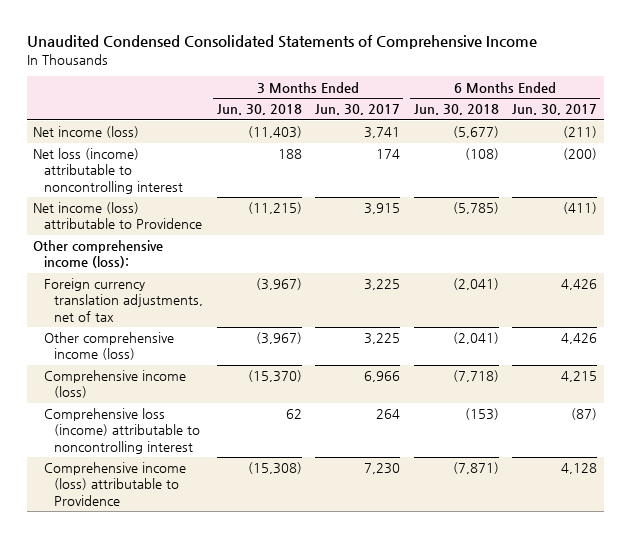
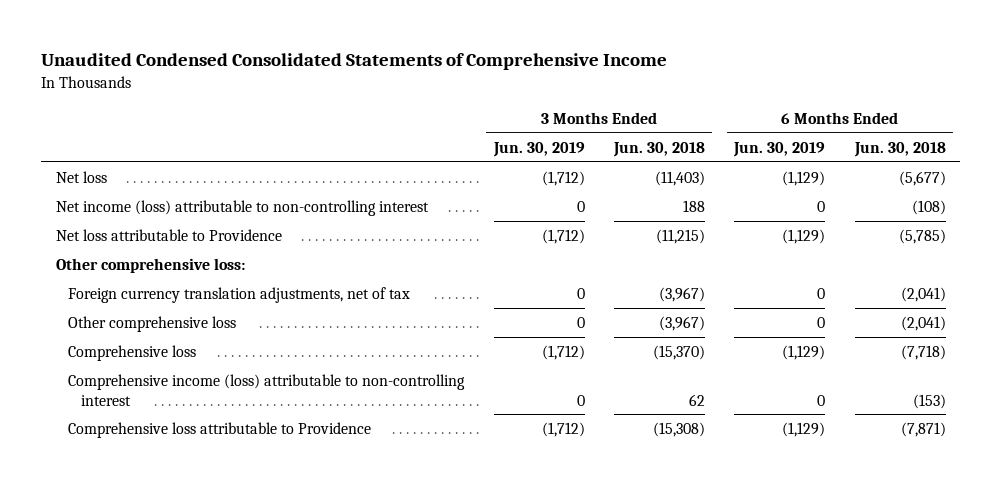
[315,104,401,116] Jun. 30, 2017 -> none
[511,104,597,116] Jun. 30, 2017 -> none
none -> [492,141,585,157] Jun. 30, 2019
none -> [733,141,826,157] Jun. 30, 2019
[33,126,140,139] Net income (loss) -> [55,170,107,183] Net loss
[33,148,183,194] Net loss (income) attributable to noncontrolling interest -> [55,199,429,216] Net income (loss) attributable to non-controlling interest
[33,202,202,230] Net income (loss) attributable to Providence -> [55,228,282,241] Net loss attributable to Providence
[33,240,164,269] Other comprehensive income (loss): -> [55,257,245,273] Other comprehensive loss:
[43,332,174,361] Other comprehensive income (loss) -> [68,315,237,332] Other comprehensive loss
[43,370,186,399] Comprehensive income (loss) -> [68,344,197,361] Comprehensive loss
[43,408,201,454] Comprehensive loss (income) attributable to noncontrolling interest -> [68,373,466,406] Comprehensive income (loss) attributable to non-controlling interest
[43,462,186,506] Comprehensive income (loss) attributable to Providence -> [68,421,372,438] Comprehensive loss attributable to Providence

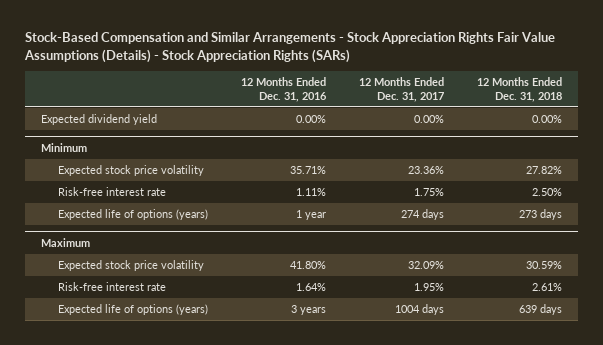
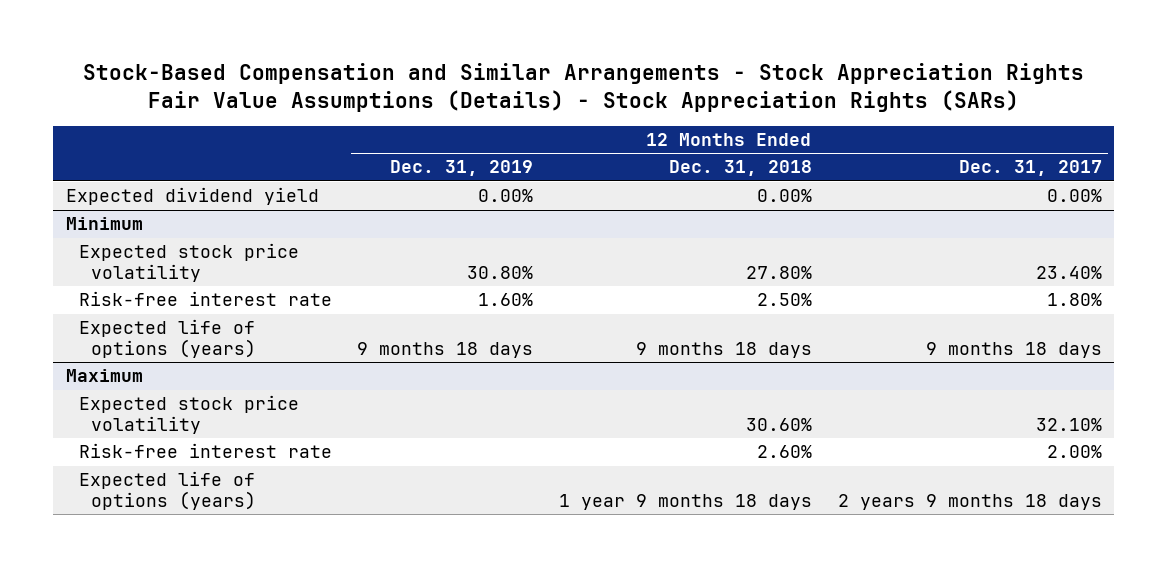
[240,76,327,102] 12 Months Ended Dec. 31, 2016 -> none
none -> [390,160,534,177] Dec. 31, 2019
[407,166,444,175] 23.36% -> [1035,265,1102,279] 23.40%
[525,166,562,175] 27.82% -> [745,265,812,279] 27.80%
[413,188,444,197] 1.75% -> [1046,293,1102,307] 1.80%
[400,209,444,221] 274 days -> [925,341,1102,358] 9 months 18 days
[518,209,562,221] 273 days -> [635,341,812,358] 9 months 18 days
[407,261,444,270] 32.09% -> [1035,417,1102,431] 32.10%
[525,261,562,270] 30.59% -> [745,417,812,431] 30.60%
[413,283,444,292] 1.95% -> [1046,445,1102,459] 2.00%
[531,283,562,292] 2.61% -> [756,445,812,459] 2.60%
[394,304,444,316] 1004 days -> [837,493,1102,510] 2 years 9 months 18 days
[518,304,562,316] 639 days -> [558,493,812,510] 1 year 9 months 18 days

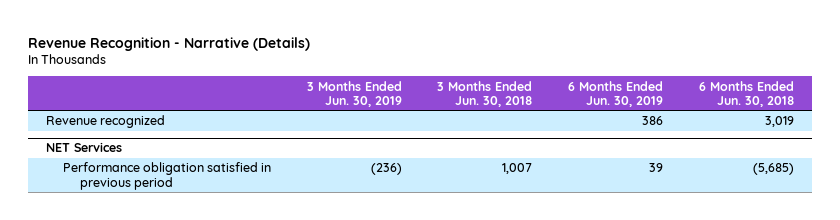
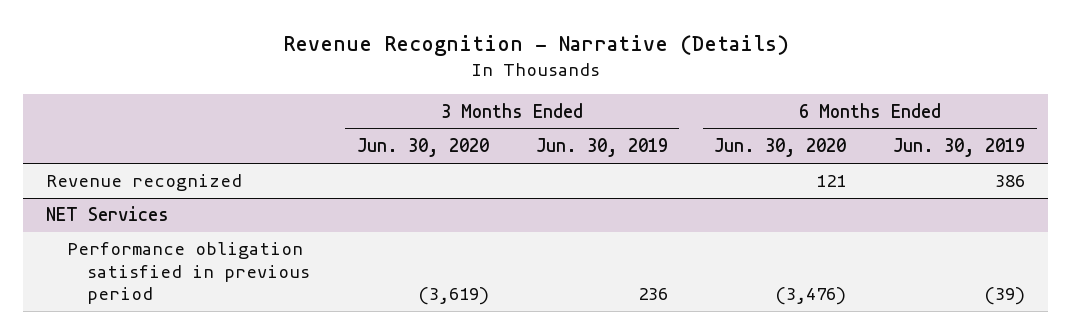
[437,80,533,108] 3 Months Ended Jun. 30, 2018 -> none
[699,80,795,108] 6 Months Ended Jun. 30, 2018 -> none
none -> [357,138,490,158] Jun. 30, 2020
none -> [714,138,847,158] Jun. 30, 2020
[370,163,402,176] (236) -> [637,287,668,300] 236
[649,163,664,173] 39 -> [984,286,1026,305] (39)

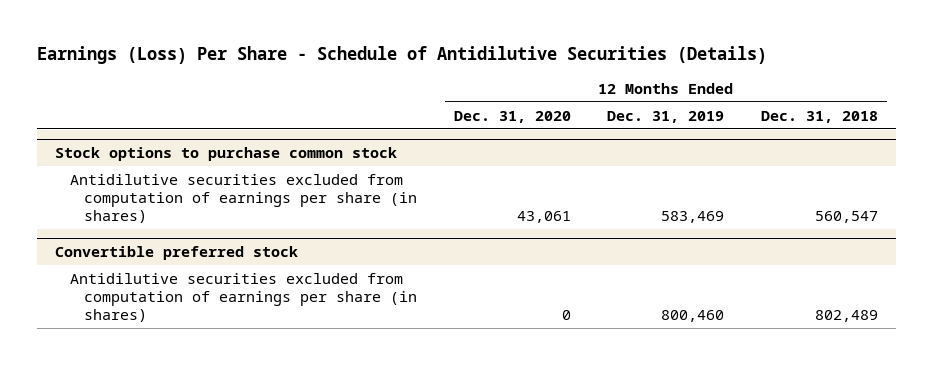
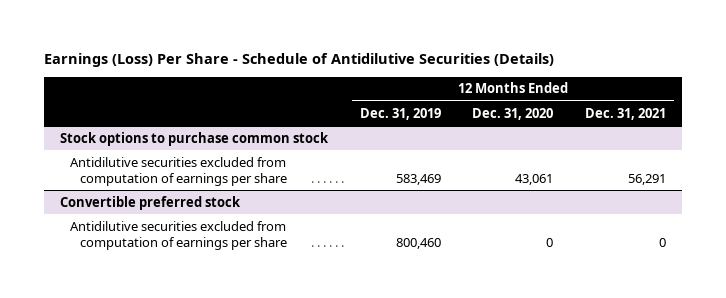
[760,110,878,123] Dec. 31, 2018 -> none
none -> [584,107,666,120] Dec. 31, 2021
[69,173,418,223] Antidilutive securities excluded from computation of earnings per share (in shares) -> [69,156,287,186] Antidilutive securities excluded from computation of earnings per share
[69,272,418,322] Antidilutive securities excluded from computation of earnings per share (in shares) -> [69,220,287,250] Antidilutive securities excluded from computation of earnings per share

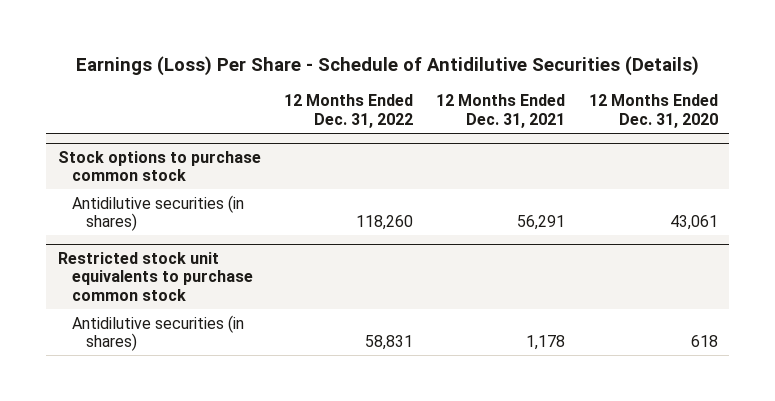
[359,107,441,120] Dec. 31, 2019 -> none
none -> [283,94,413,128] 12 Months Ended Dec. 31, 2022
[59,195,241,210] Convertible preferred stock -> none
[69,220,287,250] Antidilutive securities excluded from computation of earnings per share -> none
[69,156,287,186] Antidilutive securities excluded from computation of earnings per share -> [71,194,244,232] Antidilutive securities (in shares)
none -> [57,251,253,301] Restricted stock unit equivalents to purchase common stock
none -> [71,314,244,352] Antidilutive securities (in shares)

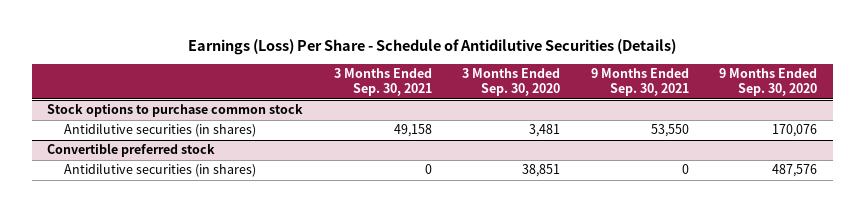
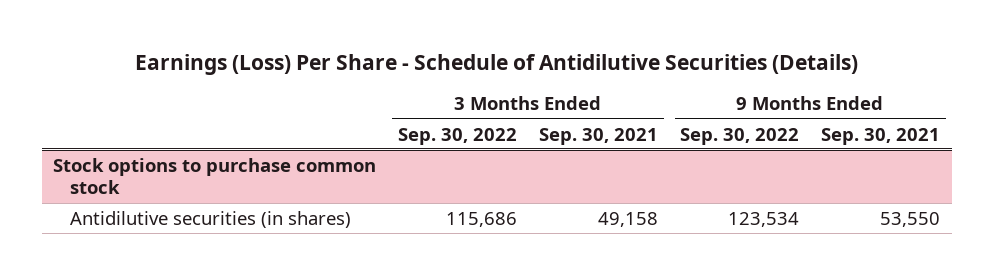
[462,67,561,97] 3 Months Ended Sep. 30, 2020 -> none
[719,67,818,97] 9 Months Ended Sep. 30, 2020 -> none
none -> [397,127,517,145] Sep. 30, 2022
none -> [680,127,800,145] Sep. 30, 2022
[46,143,215,158] Convertible preferred stock -> none
[64,163,257,178] Antidilutive securities (in shares) -> none

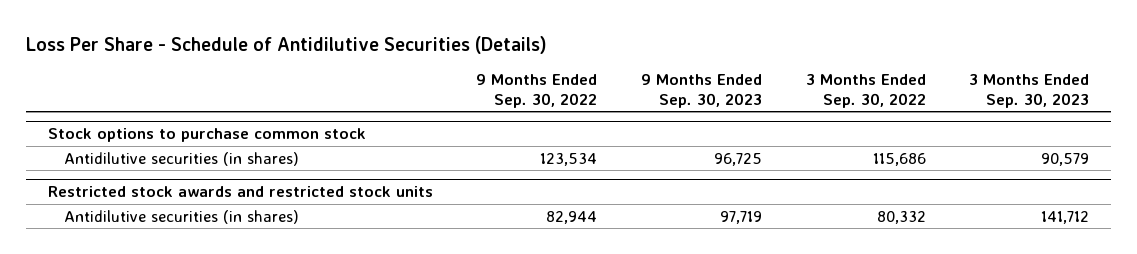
[134,54,858,76] Earnings (Loss) Per Share - Schedule of Antidilutive Securities (Details) -> [25,36,547,55] Loss Per Share - Schedule of Antidilutive Securities (Details)
[539,127,659,145] Sep. 30, 2021 -> none
[821,127,941,145] Sep. 30, 2021 -> none
none -> [640,74,762,108] 9 Months Ended Sep. 30, 2023
none -> [969,74,1090,108] 3 Months Ended Sep. 30, 2023
none -> [47,186,433,198] Restricted stock awards and restricted stock units
none -> [63,209,299,224] Antidilutive securities (in shares)

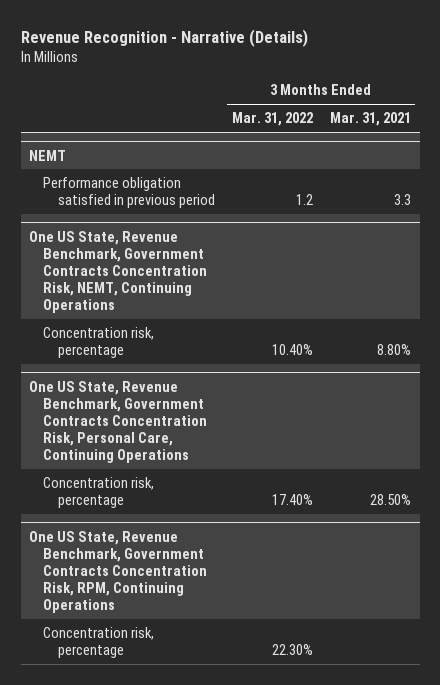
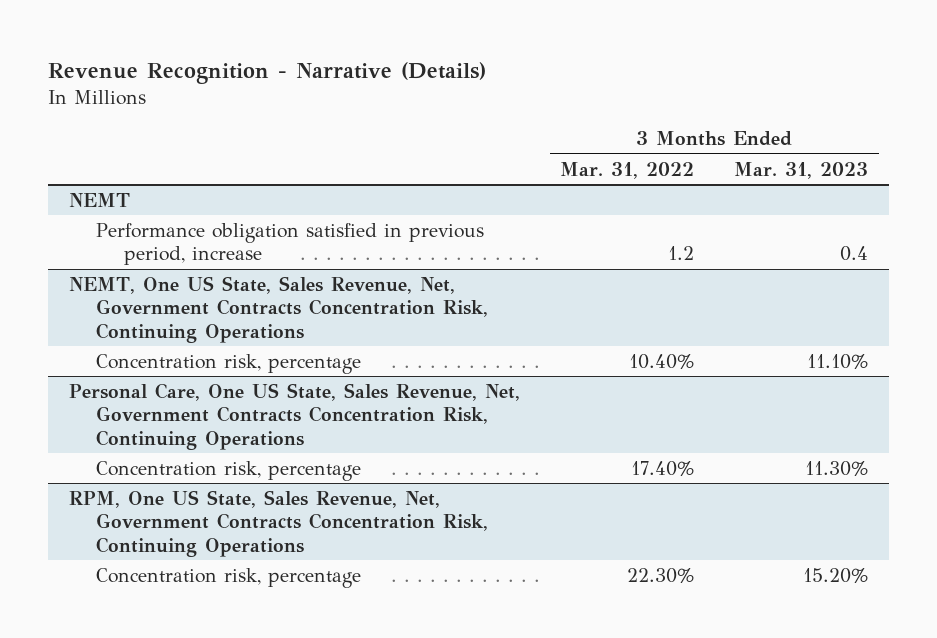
[330,112,412,127] Mar. 31, 2021 -> none
none -> [734,161,869,179] Mar. 31, 2023
[43,177,215,209] Performance obligation satisfied in previous period -> [96,222,485,266] Performance obligation satisfied in previous period, increase
[29,230,208,314] One US State, Revenue Benchmark, Government Contracts Concentration Risk, NEMT, Continuing Operations -> [68,275,489,343] NEMT, One US State, Sales Revenue, Net, Government Contracts Concentration Risk, Continuing Operations
[29,380,208,464] One US State, Revenue Benchmark, Government Contracts Concentration Risk, Personal Care, Continuing Operations -> [68,382,520,450] Personal Care, One US State, Sales Revenue, Net, Government Contracts Concentration Risk, Continuing Operations
[29,530,208,614] One US State, Revenue Benchmark, Government Contracts Concentration Risk, RPM, Continuing Operations -> [68,489,489,557] RPM, One US State, Sales Revenue, Net, Government Contracts Concentration Risk, Continuing Operations

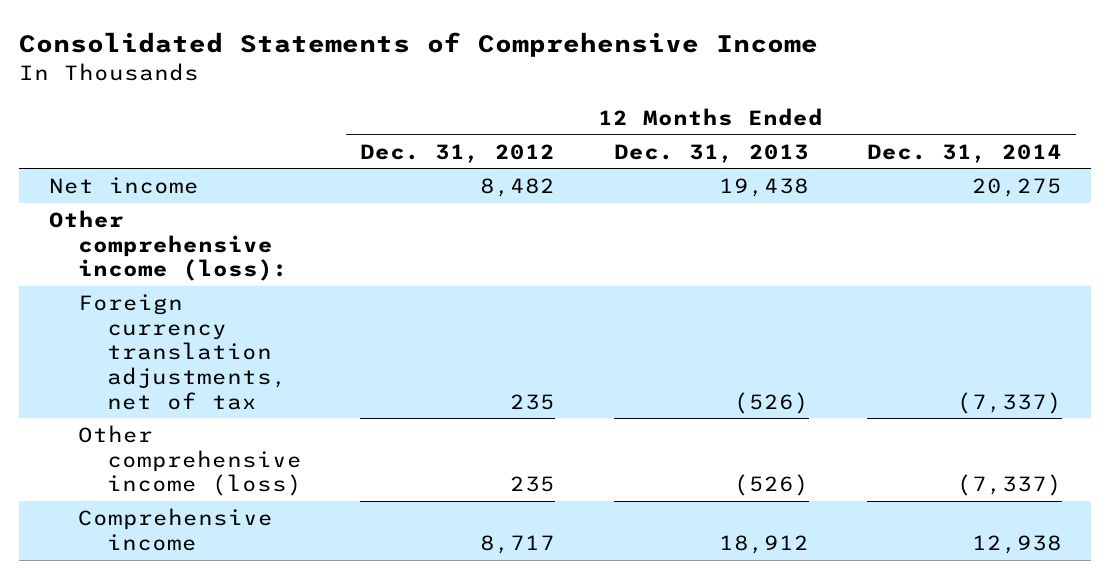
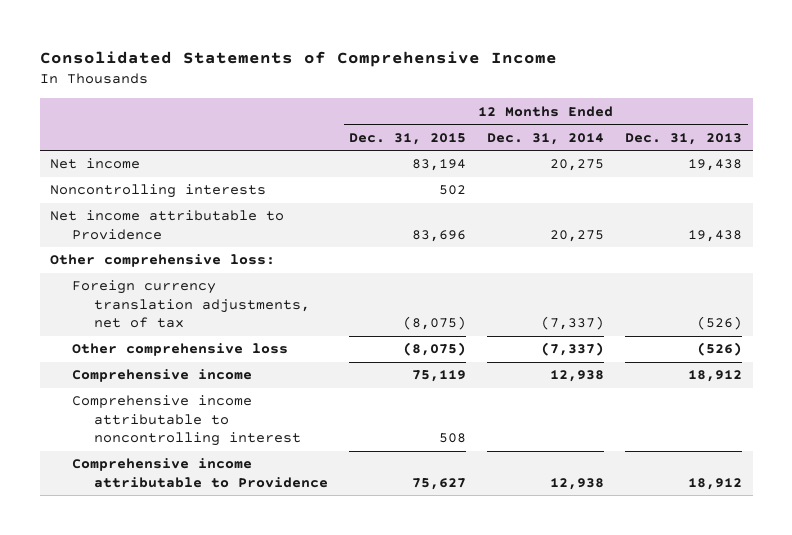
[360,143,556,163] Dec. 31, 2012 -> none
none -> [349,132,467,145] Dec. 31, 2015
none -> [50,184,267,199] Noncontrolling interests
none -> [50,210,285,240] Net income attributable to Providence
[48,210,288,282] Other comprehensive income (loss): -> [50,254,276,268] Other comprehensive loss:
[77,425,303,497] Other comprehensive income (loss) -> [72,343,289,357] Other comprehensive loss
none -> [72,395,302,447] Comprehensive income attributable to noncontrolling interest
none -> [72,458,329,488] Comprehensive income attributable to Providence

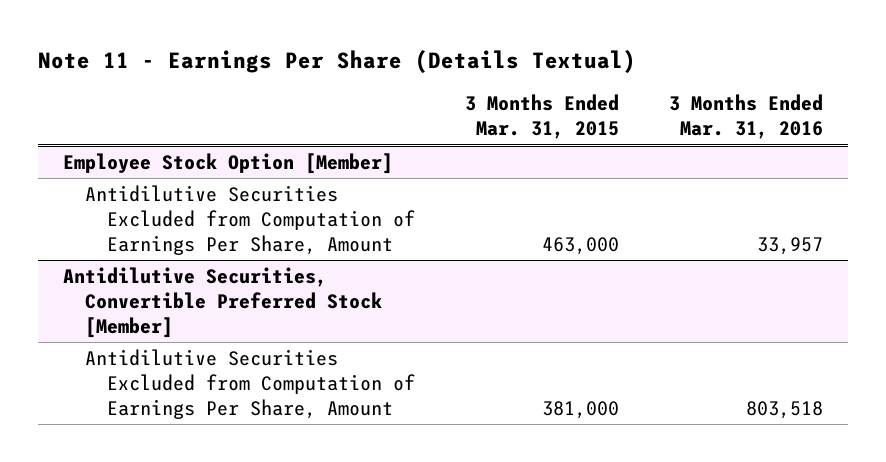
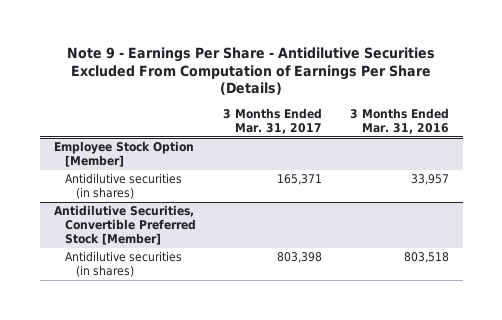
[38,50,637,74] Note 11 - Earnings Per Share (Details Textual) -> [67,46,436,96] Note 9 - Earnings Per Share - Antidilutive Securities Excluded From Computation of Earnings Per Share (Details)
[464,94,619,140] 3 Months Ended Mar. 31, 2015 -> none
none -> [223,108,323,135] 3 Months Ended Mar. 31, 2017
[84,184,415,255] Antidilutive Securities Excluded from Computation of Earnings Per Share, Amount -> [64,173,182,199] Antidilutive securities (in shares)
[84,348,415,419] Antidilutive Securities Excluded from Computation of Earnings Per Share, Amount -> [64,251,182,277] Antidilutive securities (in shares)

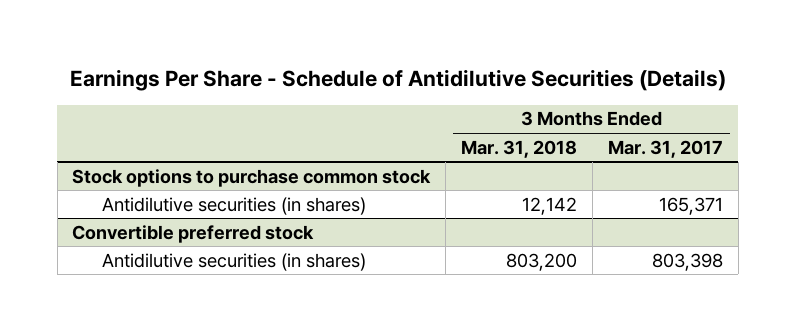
[67,46,436,96] Note 9 - Earnings Per Share - Antidilutive Securities Excluded From Computation of Earnings Per Share (Details) -> [69,68,726,91] Earnings Per Share - Schedule of Antidilutive Securities (Details)
[349,108,449,135] 3 Months Ended Mar. 31, 2016 -> none
none -> [461,139,578,158] Mar. 31, 2018
[53,141,194,167] Employee Stock Option [Member] -> [72,168,432,187] Stock options to purchase common stock
[53,205,196,245] Antidilutive Securities, Convertible Preferred Stock [Member] -> [72,224,315,243] Convertible preferred stock

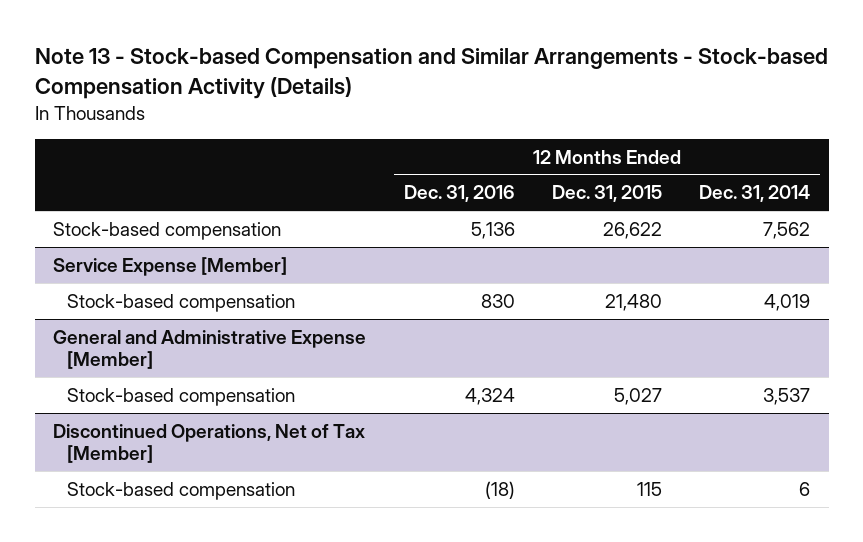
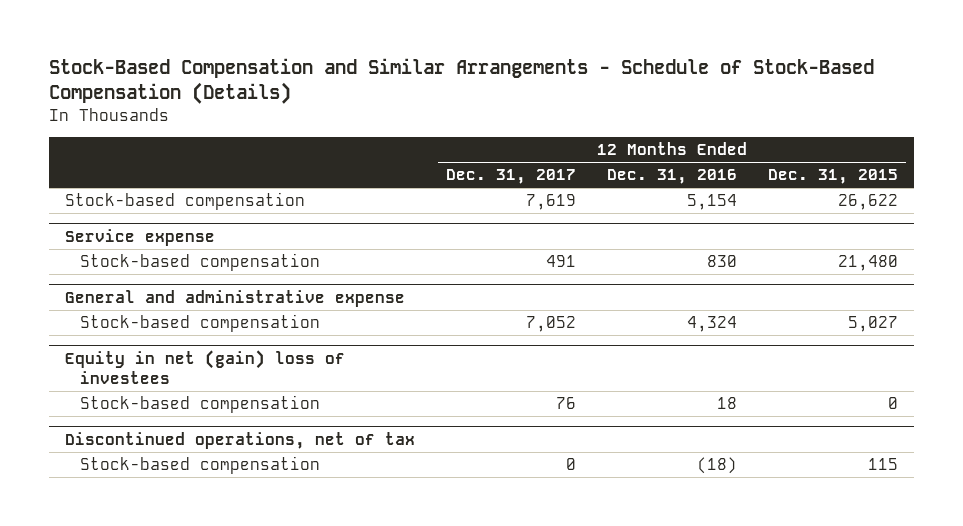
[34,48,828,99] Note 13 - Stock-based Compensation and Similar Arrangements - Stock-based Compensation Activity (Details) -> [49,58,875,105] Stock-Based Compensation and Similar Arrangements - Schedule of Stock-Based Compensation (Details)
[699,185,811,203] Dec. 31, 2014 -> none
none -> [445,169,576,185] Dec. 31, 2017
[470,221,515,239] 5,136 -> [687,194,738,211] 5,154
[53,256,288,276] Service Expense [Member] -> [64,228,215,246] Service expense
[53,329,367,370] General and Administrative Expense [Member] -> [64,289,405,307] General and administrative expense
none -> [64,349,345,385] Equity in net (gain) loss of investees
none -> [80,395,321,414] Stock-based compensation
[53,423,366,464] Discontinued Operations, Net of Tax [Member] -> [64,431,415,449] Discontinued operations, net of tax

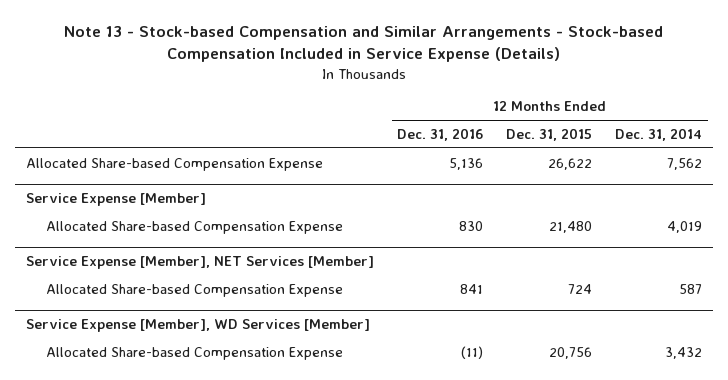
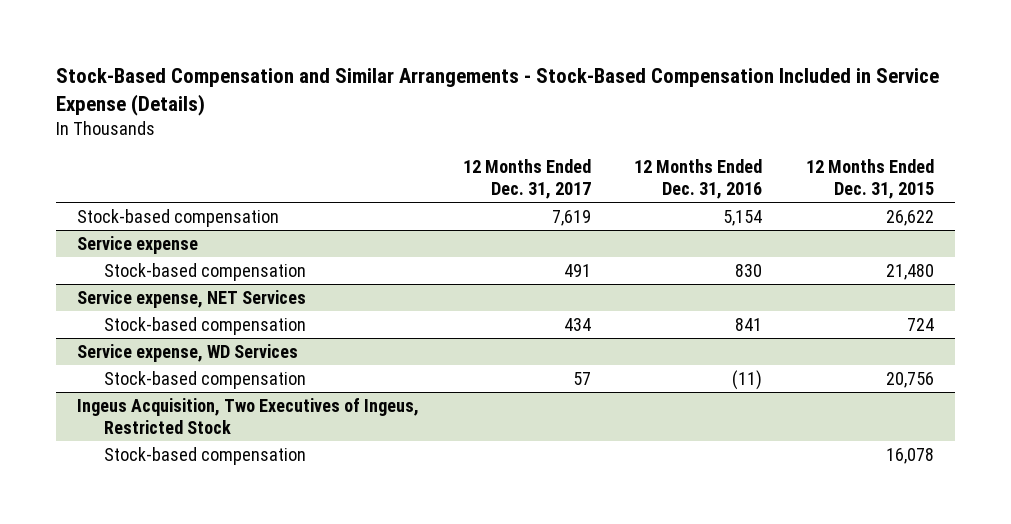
[64,26,664,63] Note 13 - Stock-based Compensation and Similar Arrangements - Stock-based Compensation Included in Service Expense (Details) -> [55,68,939,116] Stock-Based Compensation and Similar Arrangements - Stock-Based Compensation Included in Service Expense (Details)
[614,127,702,141] Dec. 31, 2014 -> none
none -> [462,158,591,199] 12 Months Ended Dec. 31, 2017
[26,157,324,171] Allocated Share-based Compensation Expense -> [77,208,280,227] Stock-based compensation
[449,157,484,170] 5,136 -> [723,209,763,226] 5,154
[26,192,207,206] Service Expense [Member] -> [77,235,199,254] Service expense
[45,220,343,234] Allocated Share-based Compensation Expense -> [104,262,307,281] Stock-based compensation
[26,255,375,269] Service Expense [Member], NET Services [Member] -> [77,289,307,308] Service expense, NET Services
[45,283,343,297] Allocated Share-based Compensation Expense -> [104,316,307,335] Stock-based compensation
[26,318,371,332] Service Expense [Member], WD Services [Member] -> [77,343,299,362] Service expense, WD Services
[45,346,343,360] Allocated Share-based Compensation Expense -> [104,370,307,389] Stock-based compensation
none -> [77,397,420,435] Ingeus Acquisition, Two Executives of Ingeus, Restricted Stock
none -> [104,446,307,465] Stock-based compensation

